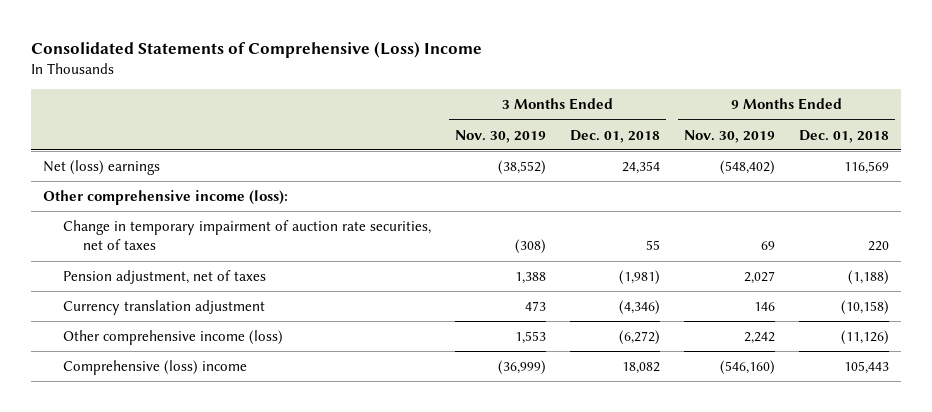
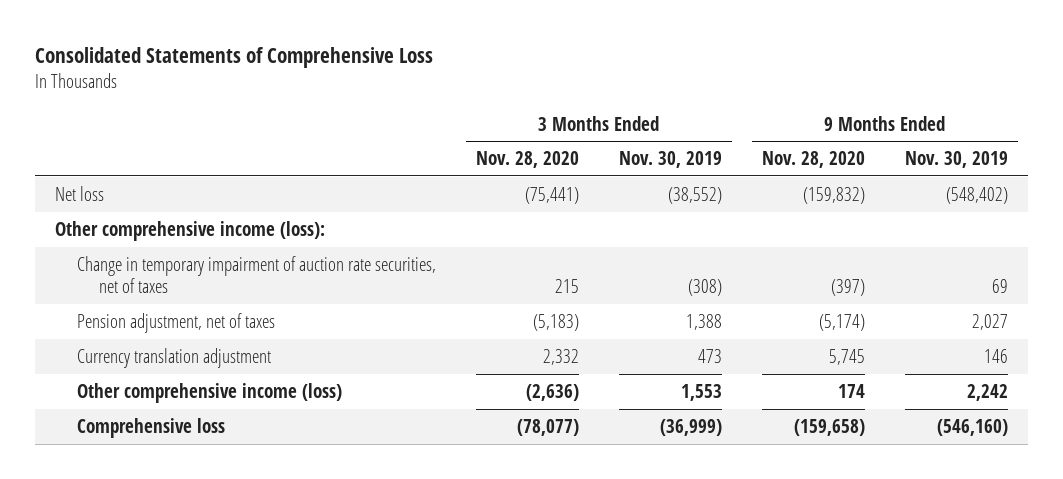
[30,40,482,58] Consolidated Statements of Comprehensive (Loss) Income -> [34,47,433,69] Consolidated Statements of Comprehensive Loss
[570,129,661,143] Dec. 01, 2018 -> none
[799,129,890,143] Dec. 01, 2018 -> none
none -> [475,151,579,169] Nov. 28, 2020
none -> [761,151,865,169] Nov. 28, 2020
[42,160,160,176] Net (loss) earnings -> [54,185,104,201] Net loss
[62,360,247,376] Comprehensive (loss) income -> [76,417,225,438] Comprehensive loss

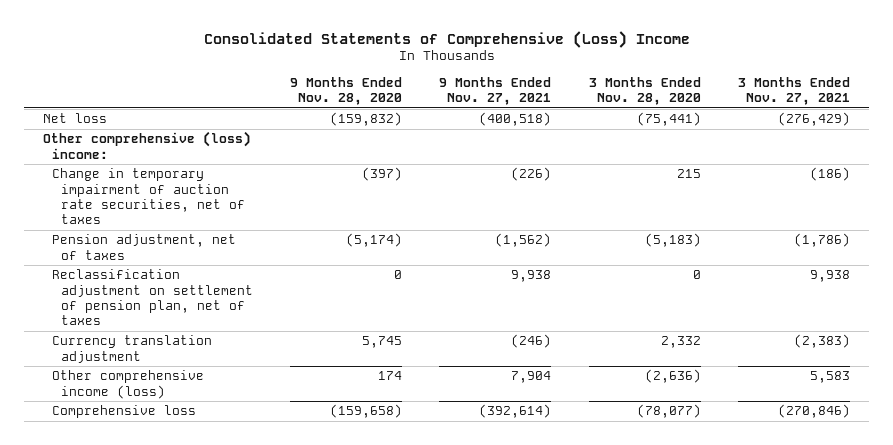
[34,47,433,69] Consolidated Statements of Comprehensive Loss -> [203,30,690,48] Consolidated Statements of Comprehensive (Loss) Income
[618,151,722,169] Nov. 30, 2019 -> none
[905,151,1009,169] Nov. 30, 2019 -> none
none -> [439,77,552,106] 9 Months Ended Nov. 27, 2021
none -> [738,77,851,106] 3 Months Ended Nov. 27, 2021
[54,220,325,241] Other comprehensive income (loss): -> [42,131,251,159] Other comprehensive (loss) income:
none -> [51,269,253,326] Reclassification adjustment on settlement of pension plan, net of taxes

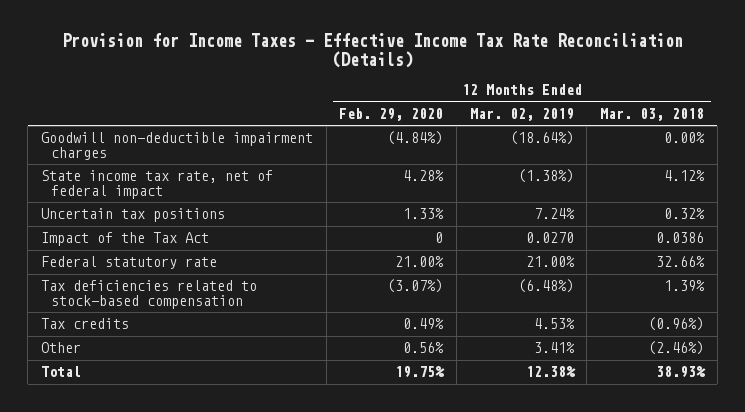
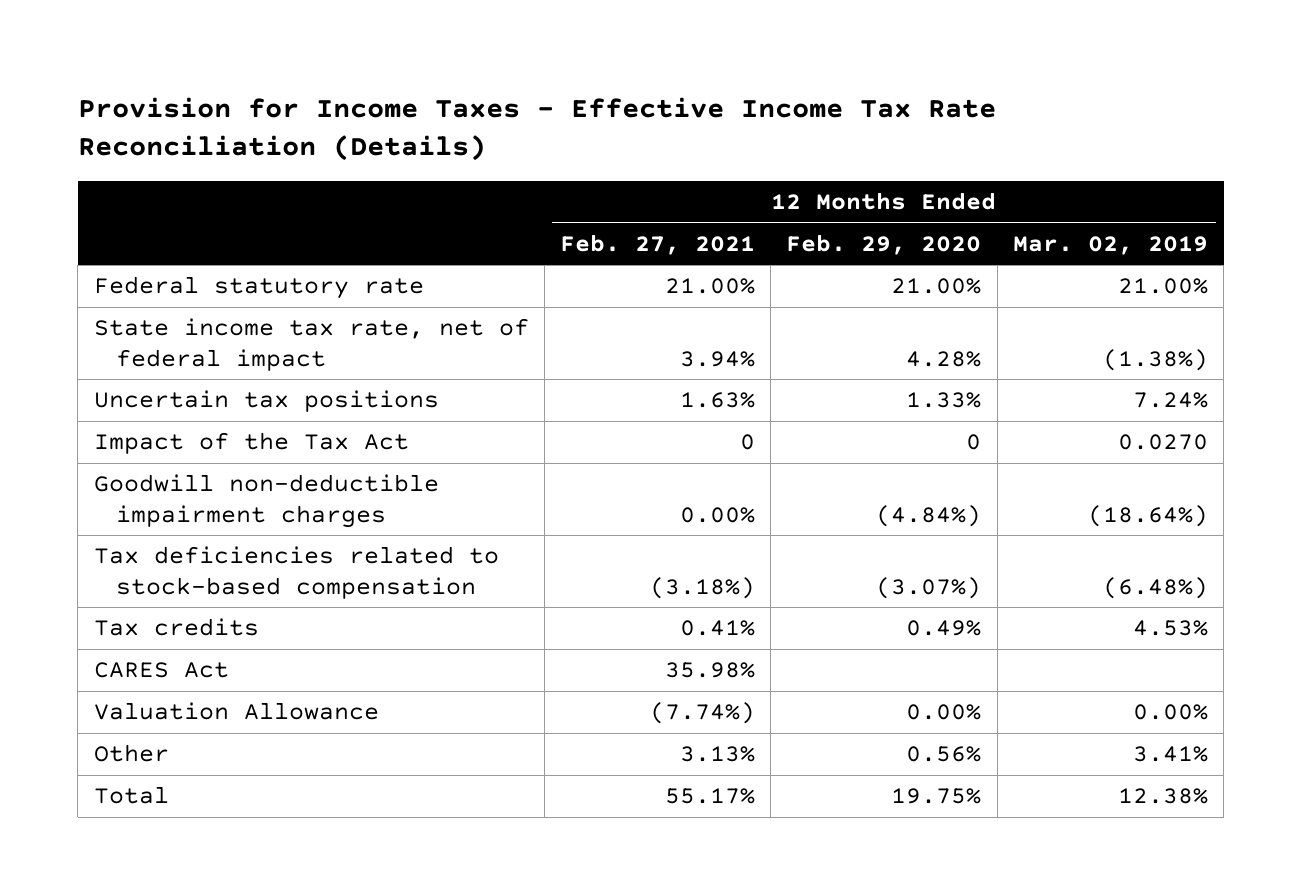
[599,108,704,122] Mar. 03, 2018 -> none
none -> [559,233,755,255] Feb. 27, 2021
[41,256,218,270] Federal statutory rate -> [93,276,424,300] Federal statutory rate
[41,132,314,160] Goodwill non-deductible impairment charges -> [93,474,439,528] Goodwill non-deductible impairment charges
none -> [93,662,229,679] CARES Act
none -> [93,702,379,721] Valuation Allowance

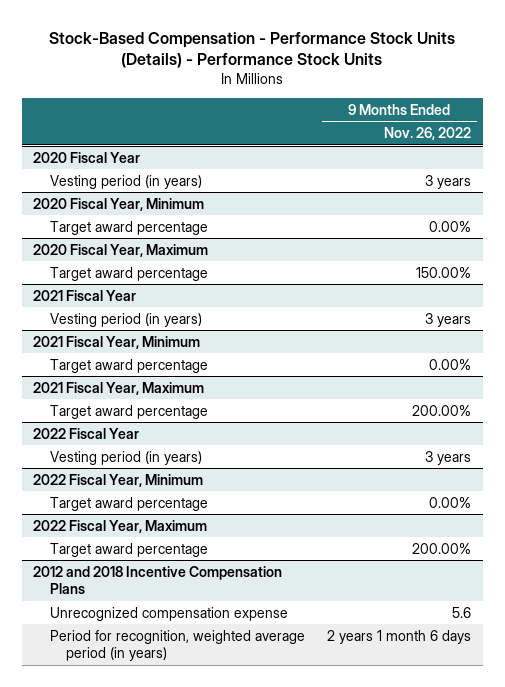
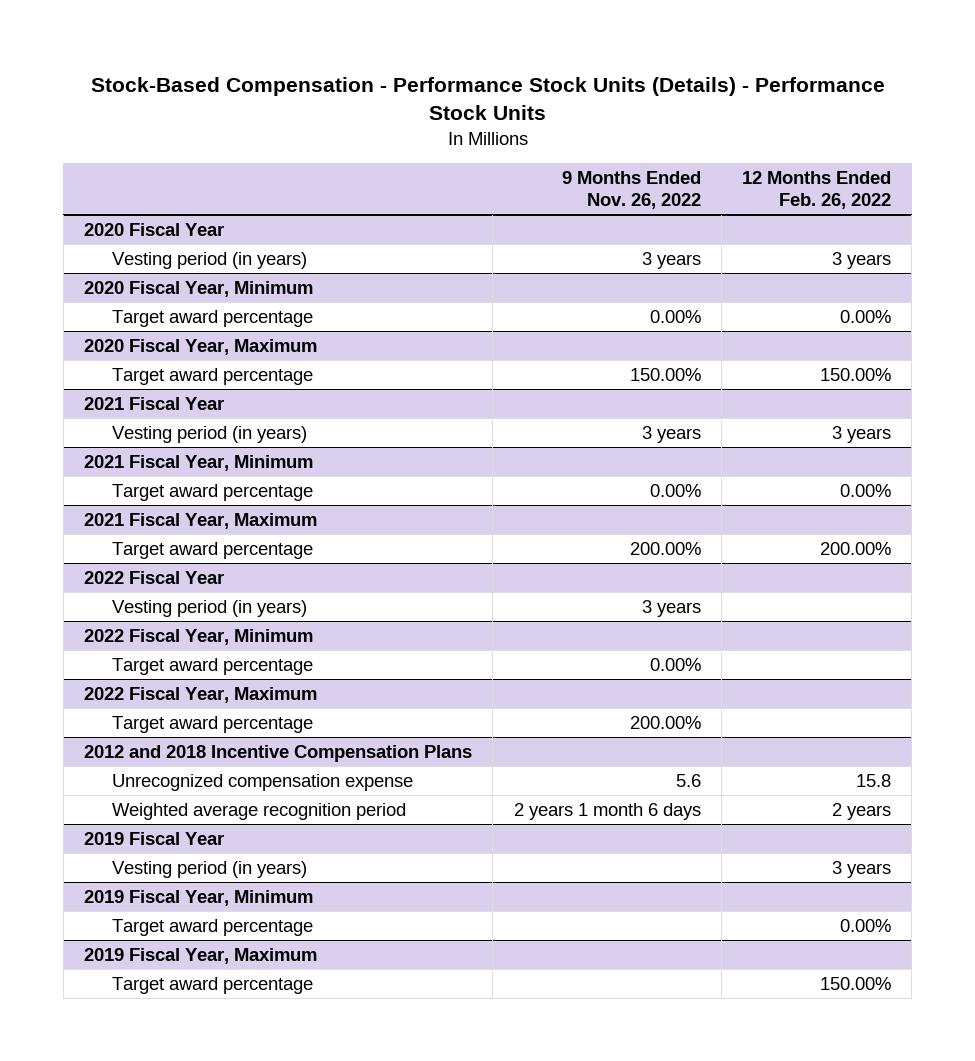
none -> [742,171,892,209] 12 Months Ended Feb. 26, 2022
[49,629,305,662] Period for recognition, weighted average period (in years) -> [112,803,407,821] Weighted average recognition period
none -> [84,832,225,846] 2019 Fiscal Year
none -> [112,861,308,879] Vesting period (in years)
none -> [84,890,314,907] 2019 Fiscal Year, Minimum
none -> [112,919,314,937] Target award percentage
none -> [84,948,318,965] 2019 Fiscal Year, Maximum
none -> [112,977,314,995] Target award percentage

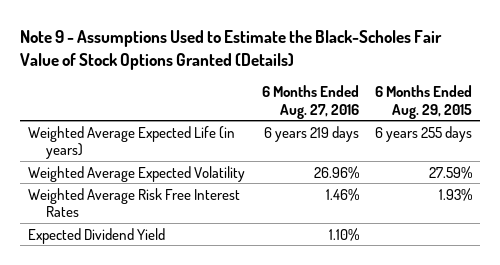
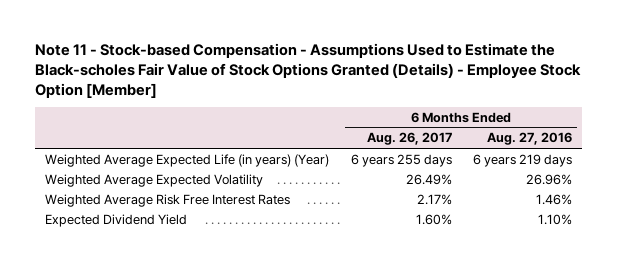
[20,30,443,71] Note 9 - Assumptions Used to Estimate the Black-Scholes Fair Value of Stock Options Granted (Details) -> [34,42,581,98] Note 11 - Stock-based Compensation - Assumptions Used to Estimate the Black-scholes Fair Value of Stock Options Granted (Details) - Employee Stock Option [Member]
[375,85,473,119] 6 Months Ended Aug. 29, 2015 -> none
none -> [366,132,452,146] Aug. 26, 2017
[28,125,236,159] Weighted Average Expected Life (in years) -> [45,153,330,167] Weighted Average Expected Life (in years) (Year)

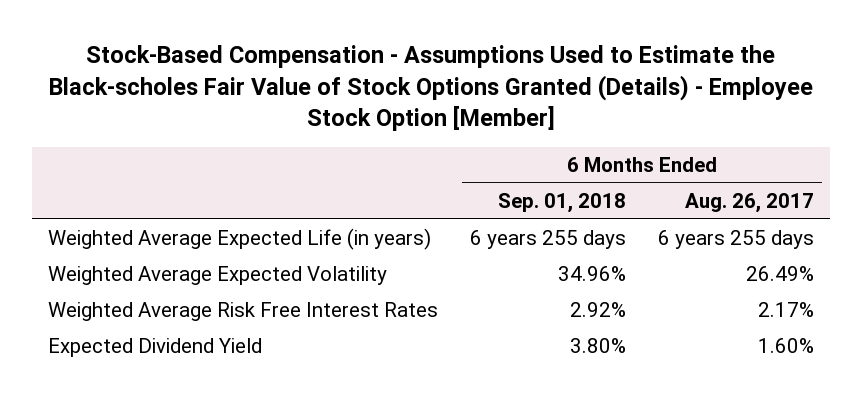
[34,42,581,98] Note 11 - Stock-based Compensation - Assumptions Used to Estimate the Black-scholes Fair Value of Stock Options Granted (Details) - Employee Stock Option [Member] -> [48,45,813,132] Stock-Based Compensation - Assumptions Used to Estimate the Black-scholes Fair Value of Stock Options Granted (Details) - Employee Stock Option [Member]
[486,132,572,146] Aug. 27, 2016 -> none
none -> [497,193,626,214] Sep. 01, 2018
[45,153,330,167] Weighted Average Expected Life (in years) (Year) -> [47,228,431,251] Weighted Average Expected Life (in years)

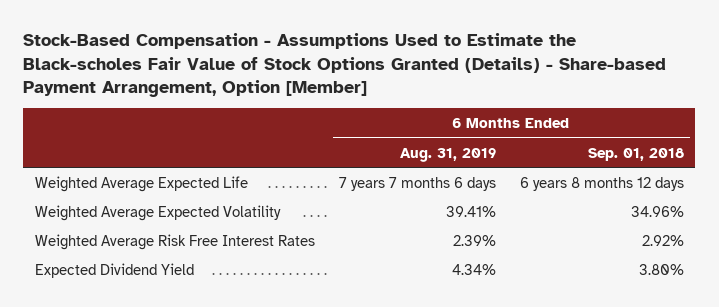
[48,45,813,132] Stock-Based Compensation - Assumptions Used to Estimate the Black-scholes Fair Value of Stock Options Granted (Details) - Employee Stock Option [Member] -> [23,33,667,98] Stock-Based Compensation - Assumptions Used to Estimate the Black-scholes Fair Value of Stock Options Granted (Details) - Share-based Payment Arrangement, Option [Member]
[684,193,814,214] Aug. 26, 2017 -> none
none -> [399,147,496,162] Aug. 31, 2019
[47,228,431,251] Weighted Average Expected Life (in years) -> [34,175,248,192] Weighted Average Expected Life
[469,230,626,250] 6 years 255 days -> [519,176,684,191] 6 years 8 months 12 days

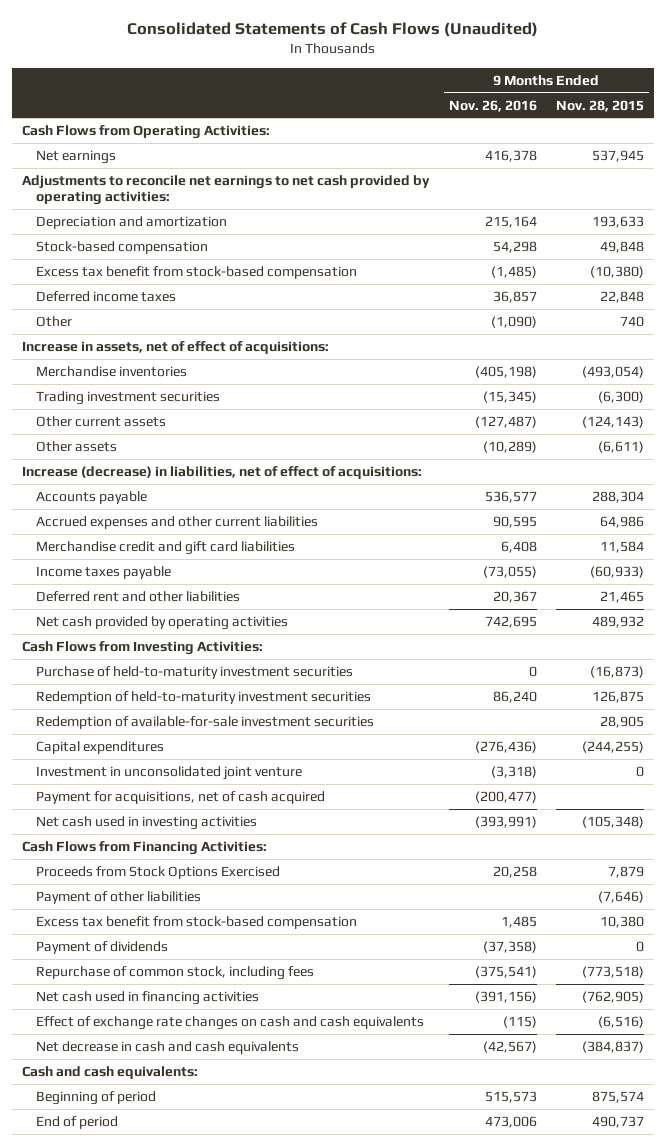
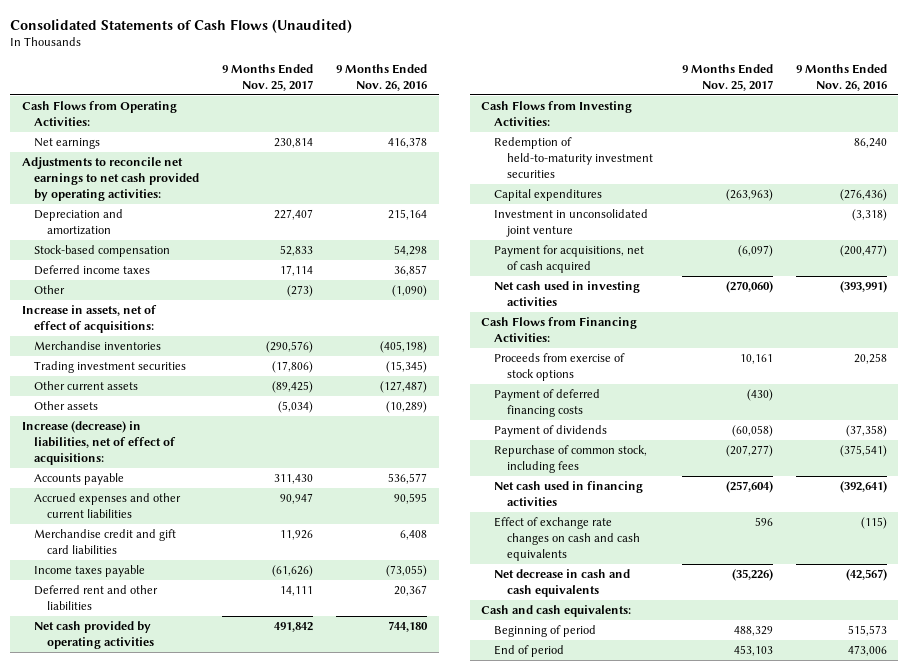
[556,99,645,112] Nov. 28, 2015 -> none
none -> [222,63,314,91] 9 Months Ended Nov. 25, 2017
[36,266,358,280] Excess tax benefit from stock-based compensation -> none
[484,616,537,629] 742,695 -> [388,621,429,633] 744,180
[36,666,354,680] Purchase of held-to-maturity investment securities -> none
[36,716,375,730] Redemption of available-for-sale investment securities -> none
[36,891,202,905] Payment of other liabilities -> none
[36,916,358,930] Excess tax benefit from stock-based compensation -> none
[36,866,281,880] Proceeds from Stock Options Exercised -> [493,353,625,381] Proceeds from exercise of stock options
none -> [493,389,600,417] Payment of deferred financing costs
[474,991,537,1004] (391,156) -> [839,481,887,494] (392,641)

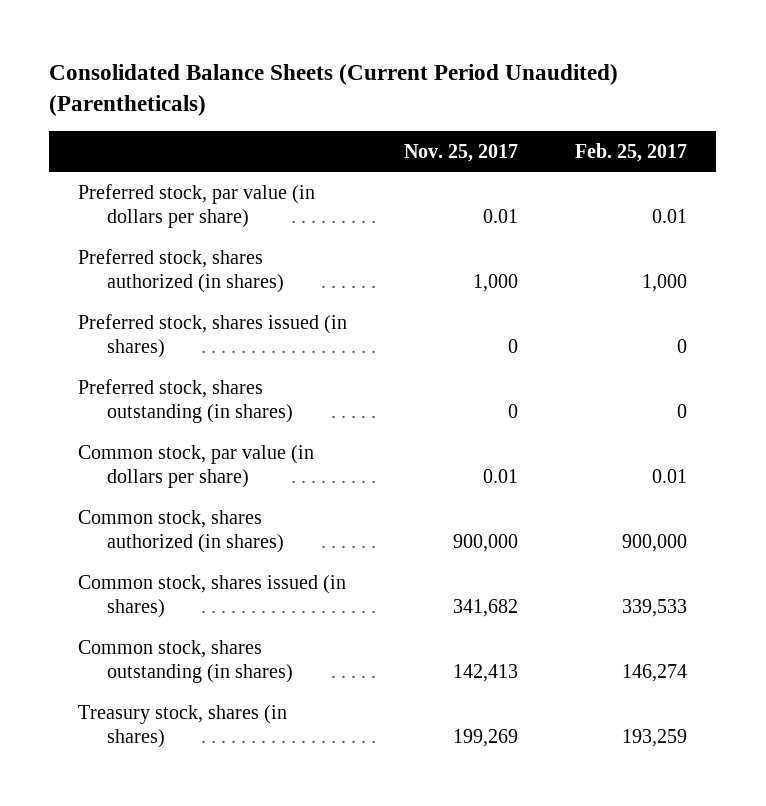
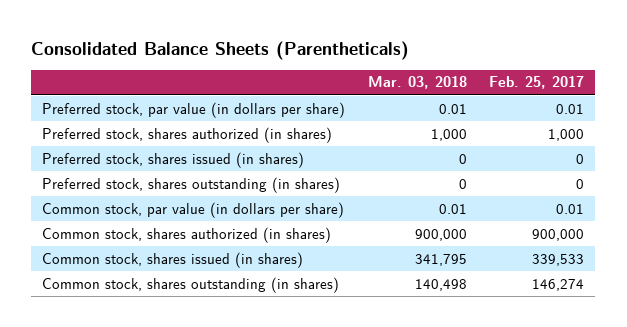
[49,64,619,117] Consolidated Balance Sheets (Current Period Unaudited) (Parentheticals) -> [31,40,410,60] Consolidated Balance Sheets (Parentheticals)
[404,143,519,162] Nov. 25, 2017 -> none
none -> [367,76,467,90] Mar. 03, 2018
[78,704,288,748] Treasury stock, shares (in shares) -> none

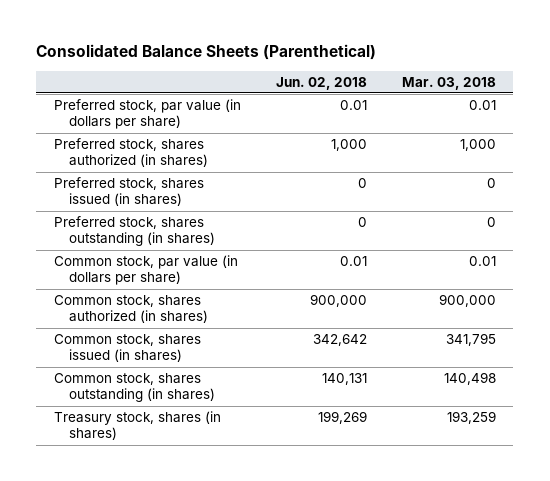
[31,40,410,60] Consolidated Balance Sheets (Parentheticals) -> [36,44,377,61] Consolidated Balance Sheets (Parenthetical)
[489,76,585,90] Feb. 25, 2017 -> none
none -> [275,76,367,90] Jun. 02, 2018
none -> [53,410,221,441] Treasury stock, shares (in shares)

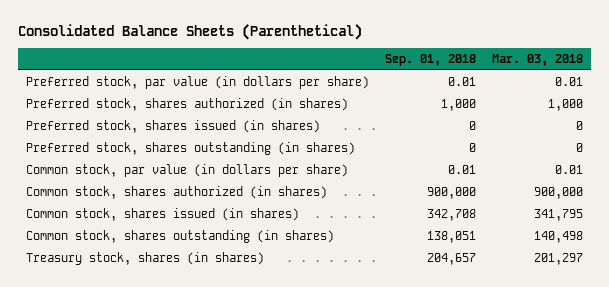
[275,76,367,90] Jun. 02, 2018 -> none
none -> [385,54,477,67] Sep. 01, 2018
[446,410,496,424] 193,259 -> [534,252,584,265] 201,297

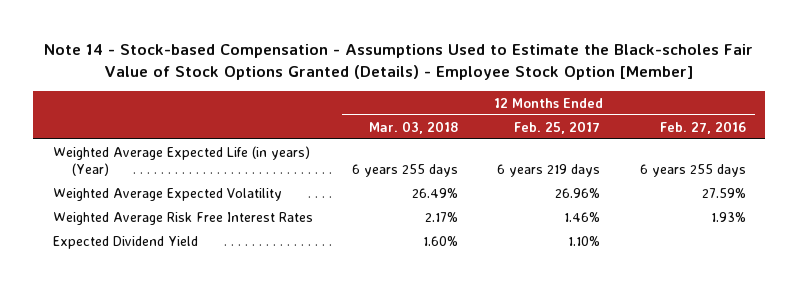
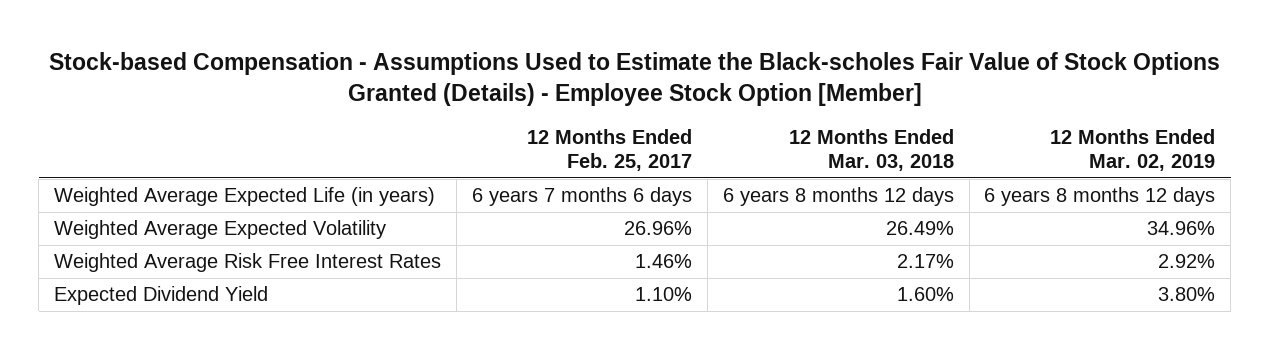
[44,43,754,81] Note 14 - Stock-based Compensation - Assumptions Used to Estimate the Black-scholes Fair Value of Stock Options Granted (Details) - Employee Stock Option [Member] -> [48,51,1220,106] Stock-based Compensation - Assumptions Used to Estimate the Black-scholes Fair Value of Stock Options Granted (Details) - Employee Stock Option [Member]
[659,120,746,134] Feb. 27, 2016 -> none
none -> [1050,129,1216,172] 12 Months Ended Mar. 02, 2019
[52,145,310,177] Weighted Average Expected Life (in years) (Year) -> [53,187,435,207] Weighted Average Expected Life (in years)
[351,164,458,178] 6 years 255 days -> [722,187,954,207] 6 years 8 months 12 days
[497,164,601,178] 6 years 219 days -> [471,187,692,207] 6 years 7 months 6 days

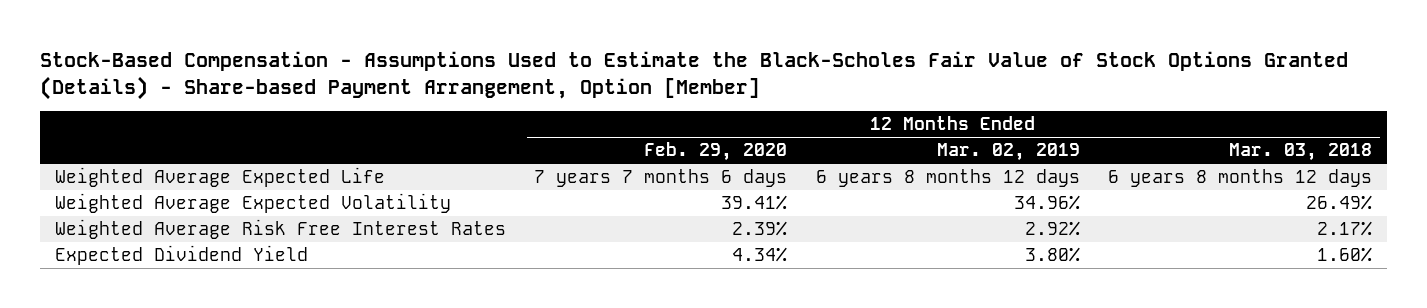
[48,51,1220,106] Stock-based Compensation - Assumptions Used to Estimate the Black-scholes Fair Value of Stock Options Granted (Details) - Employee Stock Option [Member] -> [40,51,1349,100] Stock-Based Compensation - Assumptions Used to Estimate the Black-Scholes Fair Value of Stock Options Granted (Details) - Share-based Payment Arrangement, Option [Member]
[526,129,692,172] 12 Months Ended Feb. 25, 2017 -> none
none -> [644,142,788,162] Feb. 29, 2020
[53,187,435,207] Weighted Average Expected Life (in years) -> [54,167,385,188] Weighted Average Expected Life

